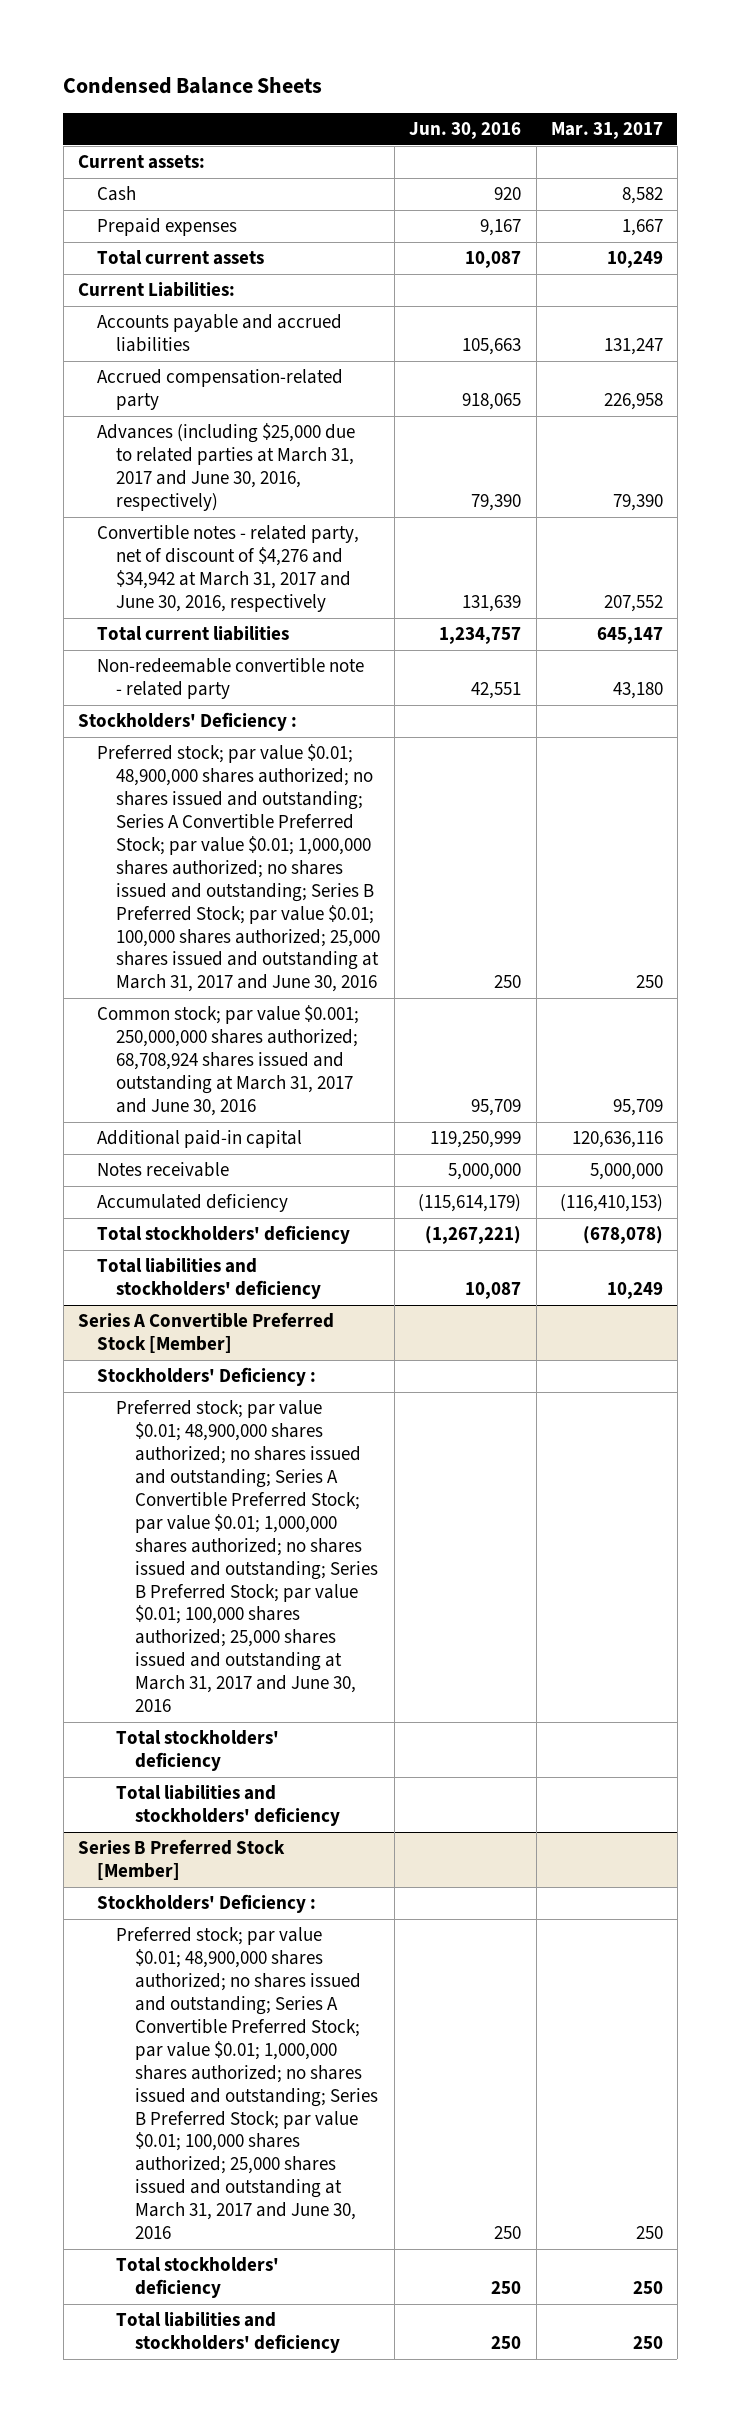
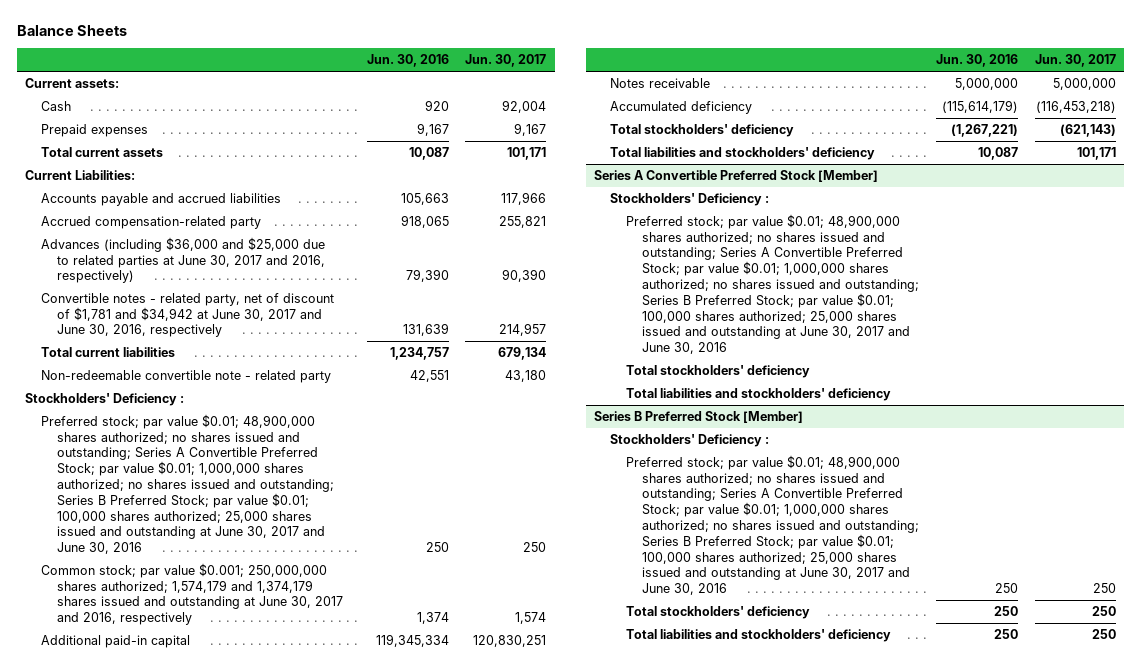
[63,77,323,95] Condensed Balance Sheets -> [16,25,127,37] Balance Sheets
[550,122,663,140] Mar. 31, 2017 -> none
none -> [465,54,547,68] Jun. 30, 2017
[97,423,356,512] Advances (including $25,000 due to related parties at March 31, 2017 and June 30, 2016, respectively) -> [40,236,325,284] Advances (including $36,000 and $25,000 due to related parties at June 30, 2017 and 2016, respectively)
[97,525,360,613] Convertible notes - related party, net of discount of $4,276 and $34,942 at March 31, 2017 and June 30, 2016, respectively -> [40,292,334,338] Convertible notes - related party, net of discount of $1,781 and $34,942 at June 30, 2017 and June 30, 2016, respectively
[97,744,381,993] Preferred stock; par value $0.01; 48,900,000 shares authorized; no shares issued and outstanding; Series A Convertible Preferred Stock; par value $0.01; 1,000,000 shares authorized; no shares issued and outstanding; Series B Preferred Stock; par value $0.01; 100,000 shares authorized; 25,000 shares issued and outstanding at March 31, 2017 and June 30, 2016 -> [40,413,334,555] Preferred stock; par value $0.01; 48,900,000 shares authorized; no shares issued and outstanding; Series A Convertible Preferred Stock; par value $0.01; 1,000,000 shares authorized; no shares issued and outstanding; Series B Preferred Stock; par value $0.01; 100,000 shares authorized; 25,000 shares issued and outstanding at June 30, 2017 and June 30, 2016
[97,1005,360,1117] Common stock; par value $0.001; 250,000,000 shares authorized; 68,708,924 shares issued and outstanding at March 31, 2017 and June 30, 2016 -> [40,562,343,626] Common stock; par value $0.001; 250,000,000 shares authorized; 1,574,179 and 1,374,179 shares issued and outstanding at June 30, 2017 and 2016, respectively
[471,1099,522,1117] 95,709 -> [416,612,449,625] 1,374
[430,1131,522,1149] 119,250,999 -> [375,633,449,647] 119,345,334
[116,1400,379,1712] Preferred stock; par value $0.01; 48,900,000 shares authorized; no shares issued and outstanding; Series A Convertible Preferred Stock; par value $0.01; 1,000,000 shares authorized; no shares issued and outstanding; Series B Preferred Stock; par value $0.01; 100,000 shares authorized; 25,000 shares issued and outstanding at March 31, 2017 and June 30, 2016 -> [626,213,920,355] Preferred stock; par value $0.01; 48,900,000 shares authorized; no shares issued and outstanding; Series A Convertible Preferred Stock; par value $0.01; 1,000,000 shares authorized; no shares issued and outstanding; Series B Preferred Stock; par value $0.01; 100,000 shares authorized; 25,000 shares issued and outstanding at June 30, 2017 and June 30, 2016
[116,1927,379,2239] Preferred stock; par value $0.01; 48,900,000 shares authorized; no shares issued and outstanding; Series A Convertible Preferred Stock; par value $0.01; 1,000,000 shares authorized; no shares issued and outstanding; Series B Preferred Stock; par value $0.01; 100,000 shares authorized; 25,000 shares issued and outstanding at March 31, 2017 and June 30, 2016 -> [626,454,920,596] Preferred stock; par value $0.01; 48,900,000 shares authorized; no shares issued and outstanding; Series A Convertible Preferred Stock; par value $0.01; 1,000,000 shares authorized; no shares issued and outstanding; Series B Preferred Stock; par value $0.01; 100,000 shares authorized; 25,000 shares issued and outstanding at June 30, 2017 and June 30, 2016

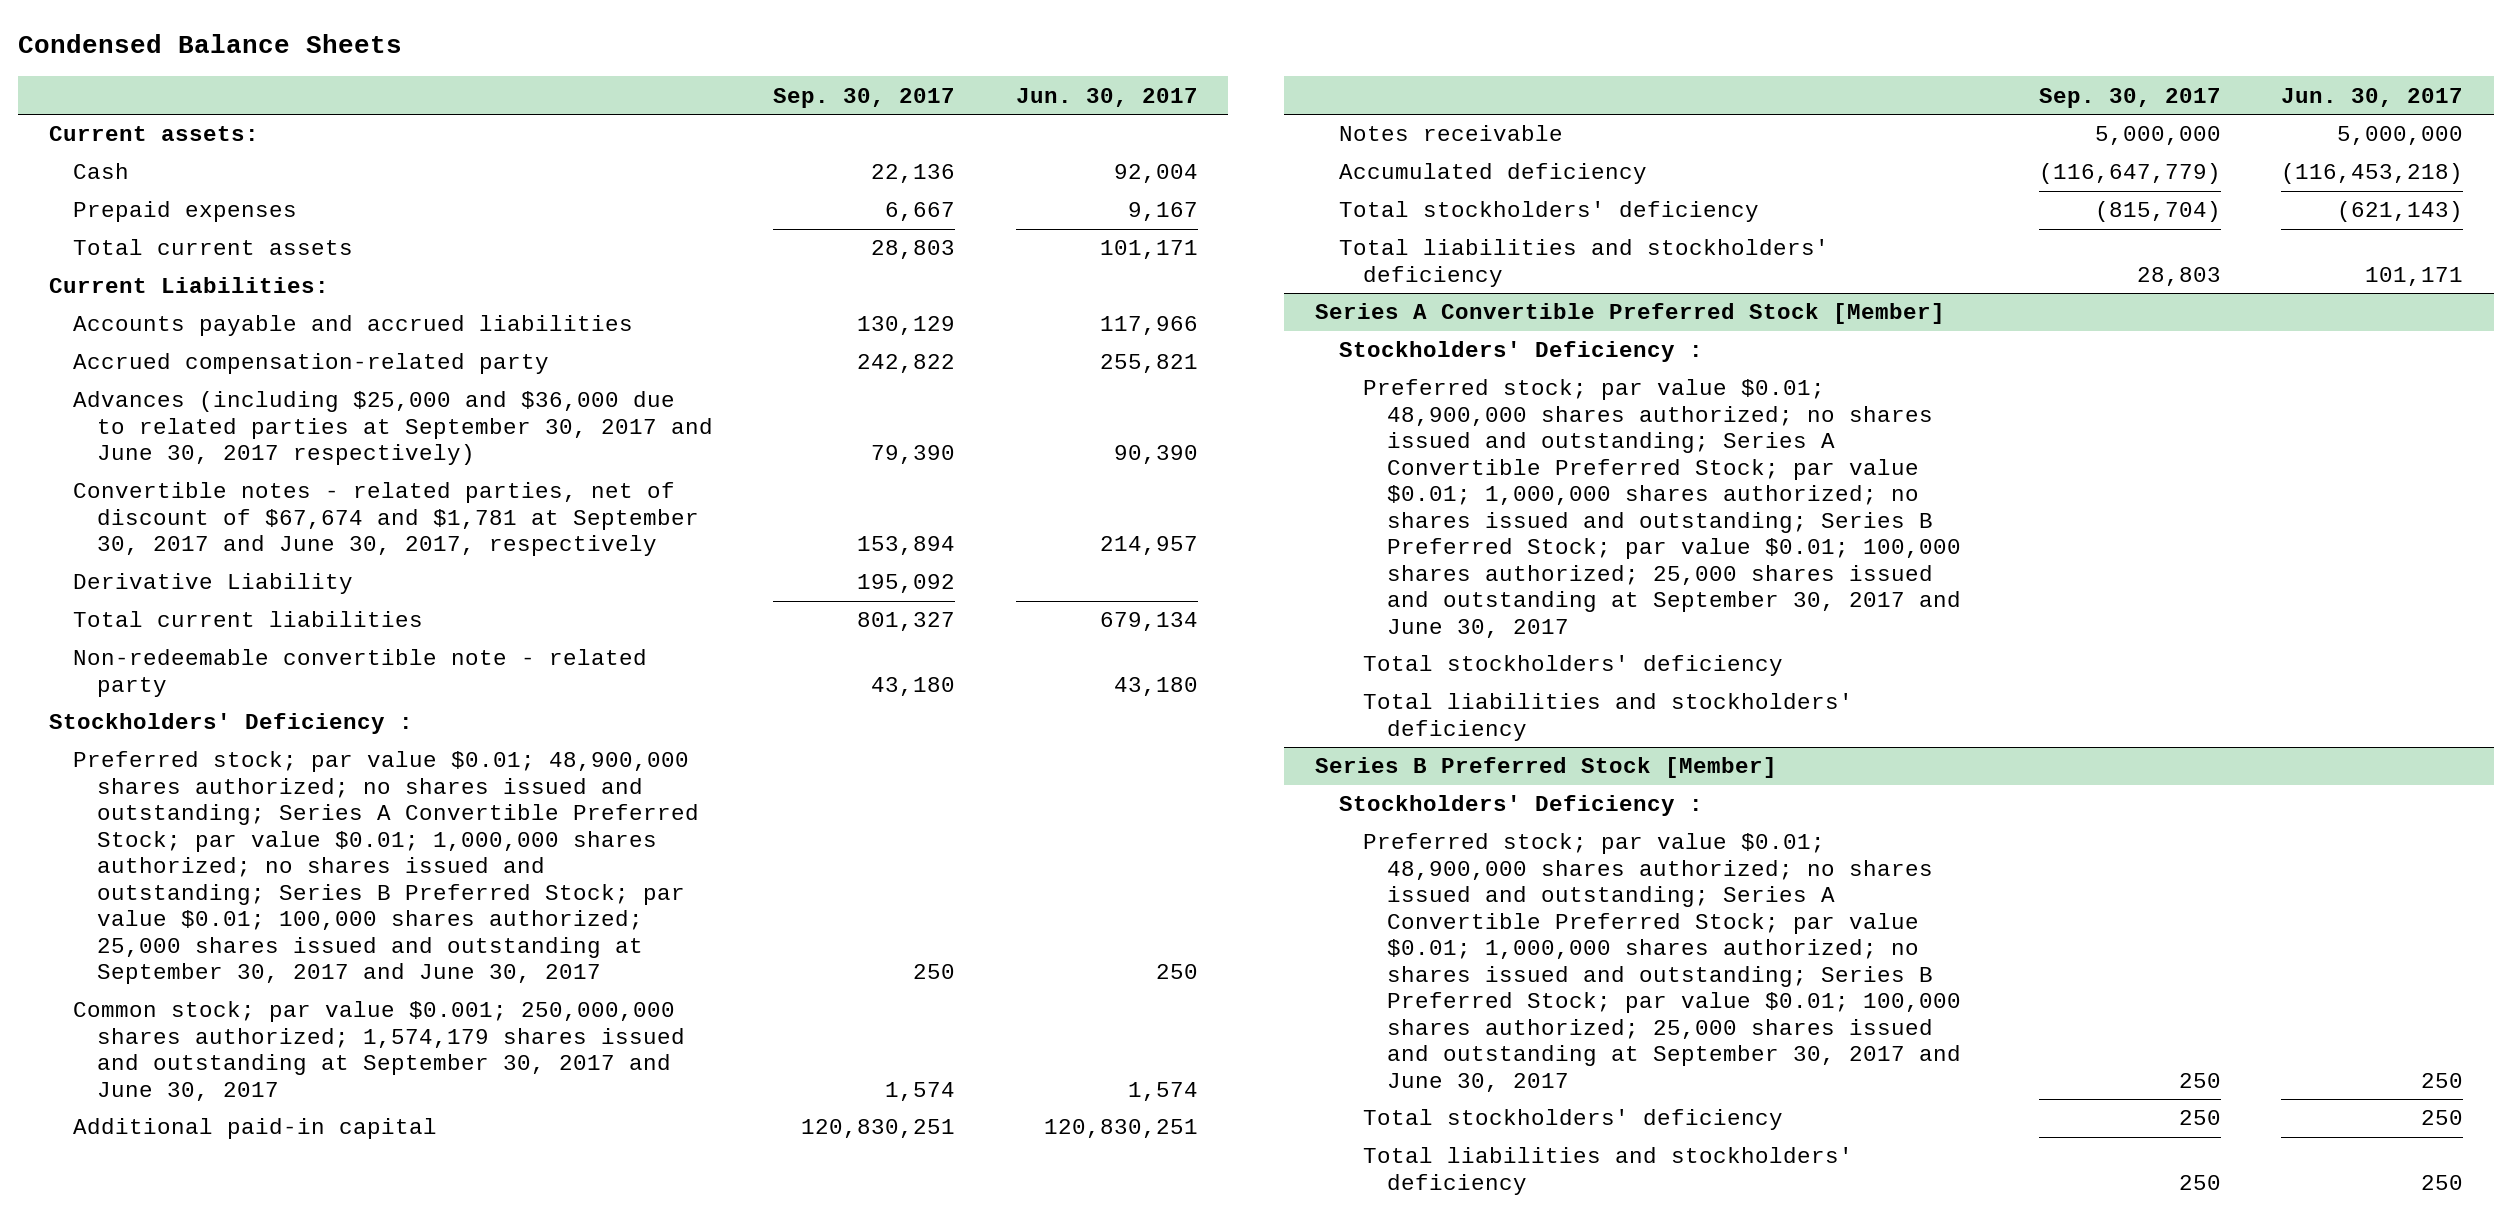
[16,25,127,37] Balance Sheets -> [18,34,403,54] Condensed Balance Sheets
[366,54,449,68] Jun. 30, 2016 -> none
none -> [773,87,956,108] Sep. 30, 2017
[40,236,325,284] Advances (including $36,000 and $25,000 due to related parties at June 30, 2017 and 2016, respectively) -> [72,391,713,466] Advances (including $25,000 and $36,000 due to related parties at September 30, 2017 and June 30, 2017 respectively)
[40,292,334,338] Convertible notes - related party, net of discount of $1,781 and $34,942 at June 30, 2017 and June 30, 2016, respectively -> [72,482,699,557] Convertible notes - related parties, net of discount of $67,674 and $1,781 at September 30, 2017 and June 30, 2017, respectively
none -> [72,573,353,595] Derivative Liability
[40,413,334,555] Preferred stock; par value $0.01; 48,900,000 shares authorized; no shares issued and outstanding; Series A Convertible Preferred Stock; par value $0.01; 1,000,000 shares authorized; no shares issued and outstanding; Series B Preferred Stock; par value $0.01; 100,000 shares authorized; 25,000 shares issued and outstanding at June 30, 2017 and June 30, 2016 -> [72,751,699,985] Preferred stock; par value $0.01; 48,900,000 shares authorized; no shares issued and outstanding; Series A Convertible Preferred Stock; par value $0.01; 1,000,000 shares authorized; no shares issued and outstanding; Series B Preferred Stock; par value $0.01; 100,000 shares authorized; 25,000 shares issued and outstanding at September 30, 2017 and June 30, 2017
[40,562,343,626] Common stock; par value $0.001; 250,000,000 shares authorized; 1,574,179 and 1,374,179 shares issued and outstanding at June 30, 2017 and 2016, respectively -> [72,1001,685,1101] Common stock; par value $0.001; 250,000,000 shares authorized; 1,574,179 shares issued and outstanding at September 30, 2017 and June 30, 2017
[626,213,920,355] Preferred stock; par value $0.01; 48,900,000 shares authorized; no shares issued and outstanding; Series A Convertible Preferred Stock; par value $0.01; 1,000,000 shares authorized; no shares issued and outstanding; Series B Preferred Stock; par value $0.01; 100,000 shares authorized; 25,000 shares issued and outstanding at June 30, 2017 and June 30, 2016 -> [1362,379,1961,638] Preferred stock; par value $0.01; 48,900,000 shares authorized; no shares issued and outstanding; Series A Convertible Preferred Stock; par value $0.01; 1,000,000 shares authorized; no shares issued and outstanding; Series B Preferred Stock; par value $0.01; 100,000 shares authorized; 25,000 shares issued and outstanding at September 30, 2017 and June 30, 2017
[626,454,920,596] Preferred stock; par value $0.01; 48,900,000 shares authorized; no shares issued and outstanding; Series A Convertible Preferred Stock; par value $0.01; 1,000,000 shares authorized; no shares issued and outstanding; Series B Preferred Stock; par value $0.01; 100,000 shares authorized; 25,000 shares issued and outstanding at June 30, 2017 and June 30, 2016 -> [1362,833,1961,1092] Preferred stock; par value $0.01; 48,900,000 shares authorized; no shares issued and outstanding; Series A Convertible Preferred Stock; par value $0.01; 1,000,000 shares authorized; no shares issued and outstanding; Series B Preferred Stock; par value $0.01; 100,000 shares authorized; 25,000 shares issued and outstanding at September 30, 2017 and June 30, 2017

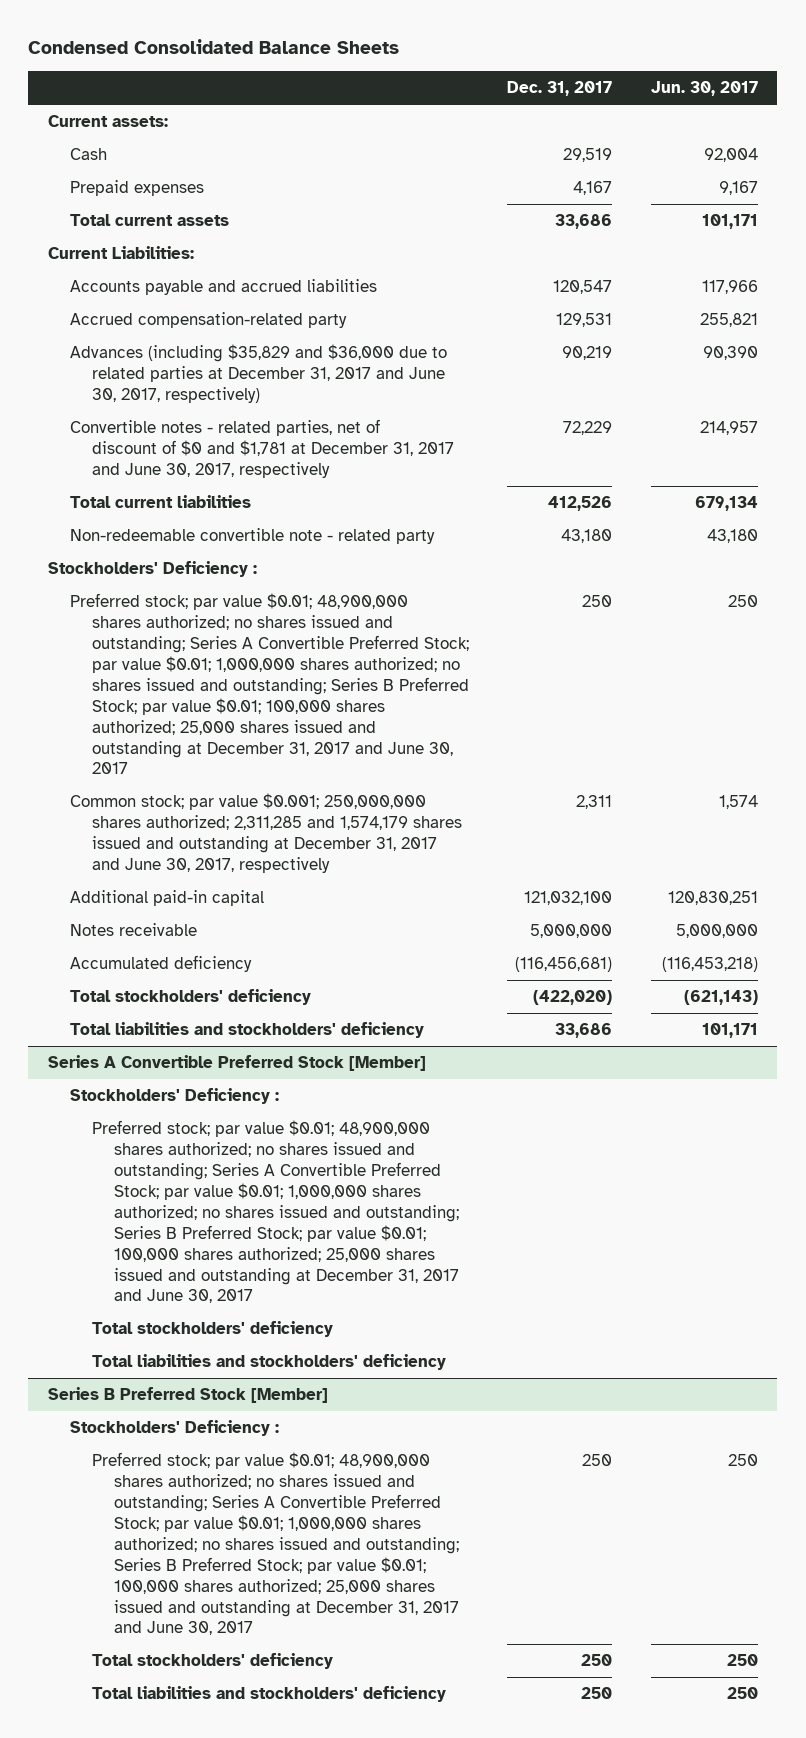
[18,34,403,54] Condensed Balance Sheets -> [28,39,400,55] Condensed Consolidated Balance Sheets
[773,87,956,108] Sep. 30, 2017 -> none
none -> [507,80,613,96] Dec. 31, 2017
[72,573,353,595] Derivative Liability -> none
[72,391,713,466] Advances (including $25,000 and $36,000 due to related parties at September 30, 2017 and June 30, 2017 respectively) -> [69,344,447,404] Advances (including $35,829 and $36,000 due to related parties at December 31, 2017 and June 30, 2017, respectively)
[72,482,699,557] Convertible notes - related parties, net of discount of $67,674 and $1,781 at September 30, 2017 and June 30, 2017, respectively -> [69,419,454,479] Convertible notes - related parties, net of discount of $0 and $1,781 at December 31, 2017 and June 30, 2017, respectively
[72,751,699,985] Preferred stock; par value $0.01; 48,900,000 shares authorized; no shares issued and outstanding; Series A Convertible Preferred Stock; par value $0.01; 1,000,000 shares authorized; no shares issued and outstanding; Series B Preferred Stock; par value $0.01; 100,000 shares authorized; 25,000 shares issued and outstanding at September 30, 2017 and June 30, 2017 -> [69,593,469,775] Preferred stock; par value $0.01; 48,900,000 shares authorized; no shares issued and outstanding; Series A Convertible Preferred Stock; par value $0.01; 1,000,000 shares authorized; no shares issued and outstanding; Series B Preferred Stock; par value $0.01; 100,000 shares authorized; 25,000 shares issued and outstanding at December 31, 2017 and June 30, 2017
[72,1001,685,1101] Common stock; par value $0.001; 250,000,000 shares authorized; 1,574,179 shares issued and outstanding at September 30, 2017 and June 30, 2017 -> [69,793,462,873] Common stock; par value $0.001; 250,000,000 shares authorized; 2,311,285 and 1,574,179 shares issued and outstanding at December 31, 2017 and June 30, 2017, respectively
[1362,379,1961,638] Preferred stock; par value $0.01; 48,900,000 shares authorized; no shares issued and outstanding; Series A Convertible Preferred Stock; par value $0.01; 1,000,000 shares authorized; no shares issued and outstanding; Series B Preferred Stock; par value $0.01; 100,000 shares authorized; 25,000 shares issued and outstanding at September 30, 2017 and June 30, 2017 -> [91,1120,459,1304] Preferred stock; par value $0.01; 48,900,000 shares authorized; no shares issued and outstanding; Series A Convertible Preferred Stock; par value $0.01; 1,000,000 shares authorized; no shares issued and outstanding; Series B Preferred Stock; par value $0.01; 100,000 shares authorized; 25,000 shares issued and outstanding at December 31, 2017 and June 30, 2017
[1362,833,1961,1092] Preferred stock; par value $0.01; 48,900,000 shares authorized; no shares issued and outstanding; Series A Convertible Preferred Stock; par value $0.01; 1,000,000 shares authorized; no shares issued and outstanding; Series B Preferred Stock; par value $0.01; 100,000 shares authorized; 25,000 shares issued and outstanding at September 30, 2017 and June 30, 2017 -> [91,1452,459,1636] Preferred stock; par value $0.01; 48,900,000 shares authorized; no shares issued and outstanding; Series A Convertible Preferred Stock; par value $0.01; 1,000,000 shares authorized; no shares issued and outstanding; Series B Preferred Stock; par value $0.01; 100,000 shares authorized; 25,000 shares issued and outstanding at December 31, 2017 and June 30, 2017

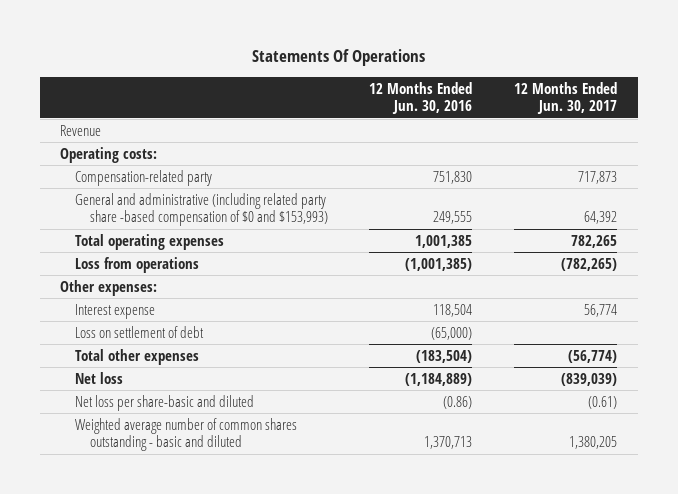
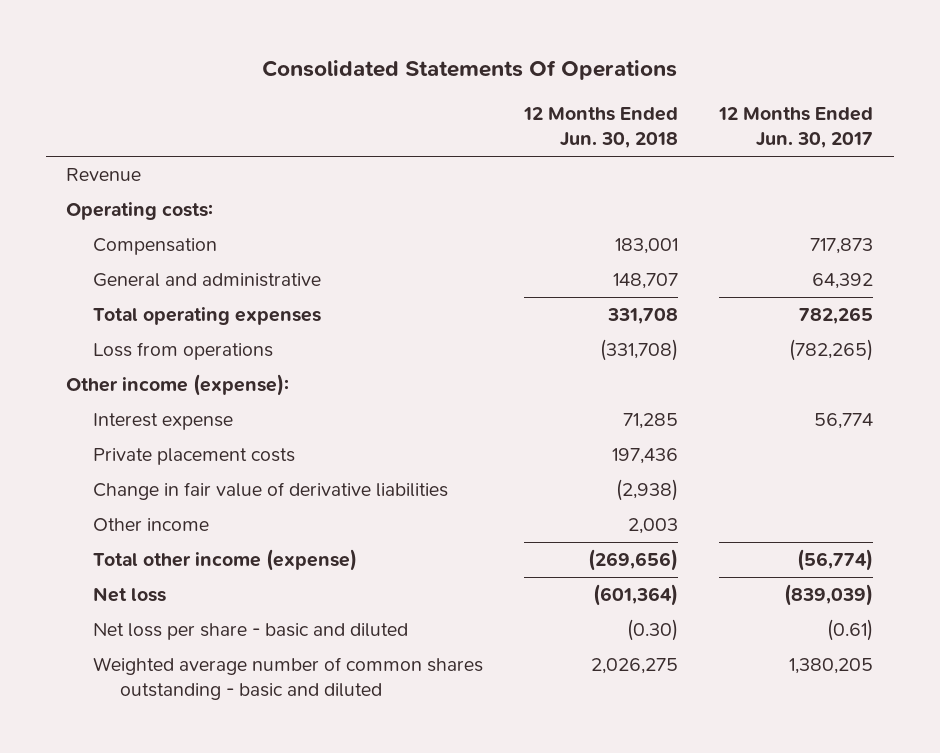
[251,49,425,67] Statements Of Operations -> [261,60,677,81] Consolidated Statements Of Operations
[369,81,473,115] 12 Months Ended Jun. 30, 2016 -> none
none -> [523,107,679,149] 12 Months Ended Jun. 30, 2018
[74,169,212,186] Compensation-related party -> [93,238,218,256] Compensation
[74,192,328,227] General and administrative (including related party share -based compensation of $0 and $153,993) -> [93,273,322,288] General and administrative
[60,279,158,296] Other expenses: -> [66,374,290,397] Other income (expense):
[74,325,204,338] Loss on settlement of debt -> none
none -> [93,448,296,466] Private placement costs
none -> [93,482,449,501] Change in fair value of derivative liabilities
none -> [93,518,210,532] Other income
[74,348,199,365] Total other expenses -> [93,549,358,572] Total other income (expense)
[74,394,254,411] Net loss per share-basic and diluted -> [93,623,409,641] Net loss per share - basic and diluted

